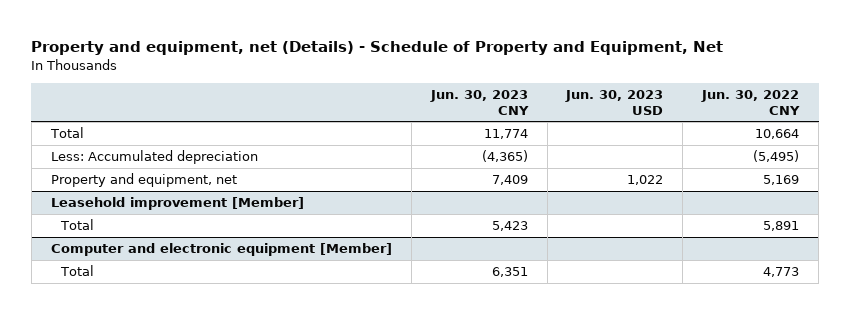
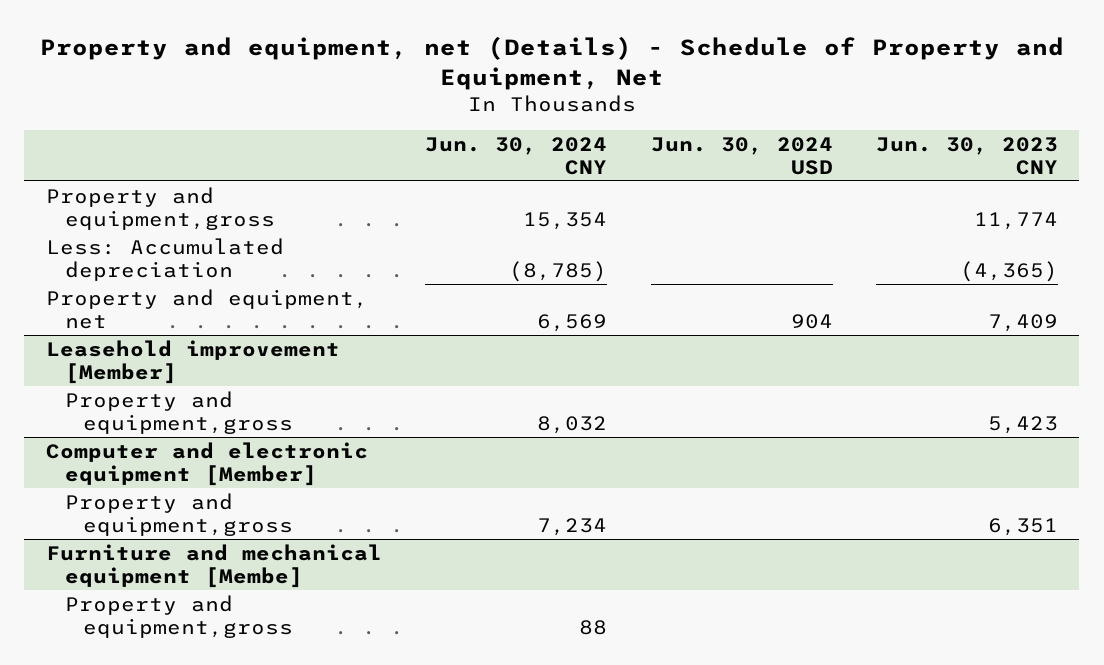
[565,90,664,115] Jun. 30, 2023 USD -> none
[701,90,801,115] Jun. 30, 2022 CNY -> none
none -> [425,136,608,175] Jun. 30, 2024 CNY
none -> [650,136,833,175] Jun. 30, 2024 USD
[49,127,84,139] Total -> [46,186,275,230] Property and equipment,gross
[60,219,95,231] Total -> [64,390,294,434] Property and equipment,gross
[60,265,95,277] Total -> [64,492,294,536] Property and equipment,gross
none -> [46,543,383,588] Furniture and mechanical equipment [Membe]
none -> [64,594,294,638] Property and equipment,gross

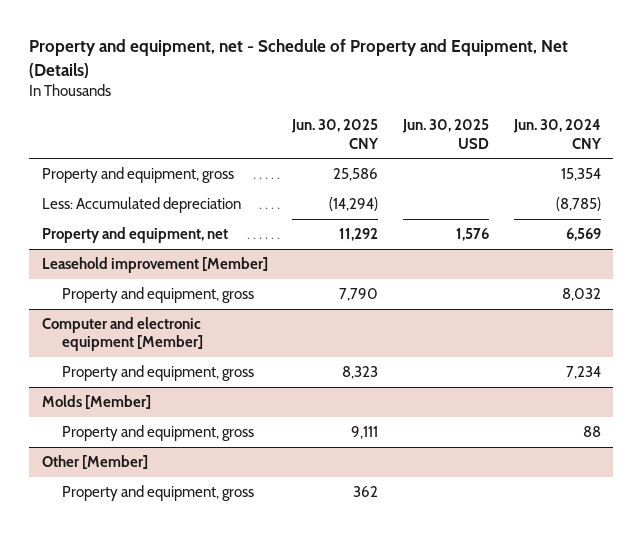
[39,35,1064,90] Property and equipment, net (Details) - Schedule of Property and Equipment, Net -> [29,39,569,78] Property and equipment, net - Schedule of Property and Equipment, Net (Details)
[650,136,833,175] Jun. 30, 2024 USD -> none
[875,136,1058,175] Jun. 30, 2023 CNY -> none
none -> [291,119,380,149] Jun. 30, 2025 CNY
none -> [402,119,490,149] Jun. 30, 2025 USD
[46,186,275,230] Property and equipment,gross -> [41,167,234,184] Property and equipment, gross
[64,390,294,434] Property and equipment,gross -> [62,287,255,304] Property and equipment, gross
[46,543,383,588] Furniture and mechanical equipment [Membe] -> none
[64,492,294,536] Property and equipment,gross -> [62,365,255,382] Property and equipment, gross
none -> [41,395,151,410] Molds [Member]
[64,594,294,638] Property and equipment,gross -> [62,425,255,442] Property and equipment, gross
none -> [41,455,148,470] Other [Member]
none -> [62,485,255,502] Property and equipment, gross

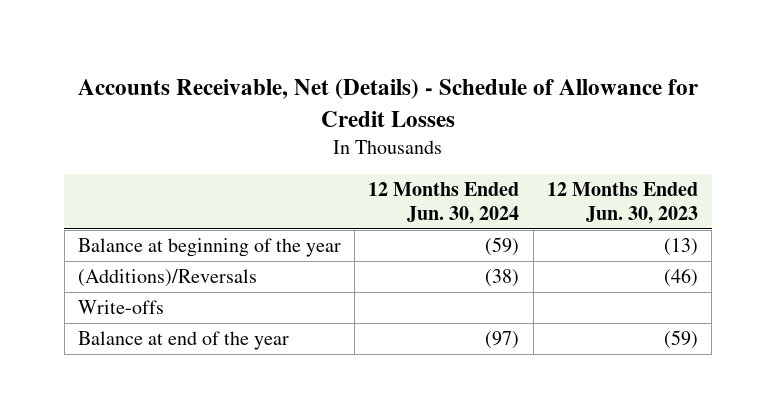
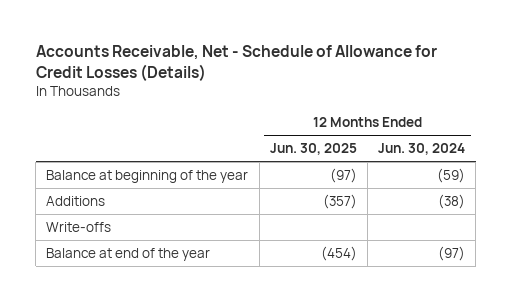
[77,79,698,127] Accounts Receivable, Net (Details) - Schedule of Allowance for Credit Losses -> [35,44,437,81] Accounts Receivable, Net - Schedule of Allowance for Credit Losses (Details)
[547,182,699,224] 12 Months Ended Jun. 30, 2023 -> none
none -> [269,143,357,156] Jun. 30, 2025
[77,269,257,288] (Additions)/Reversals -> [46,195,106,206] Additions

